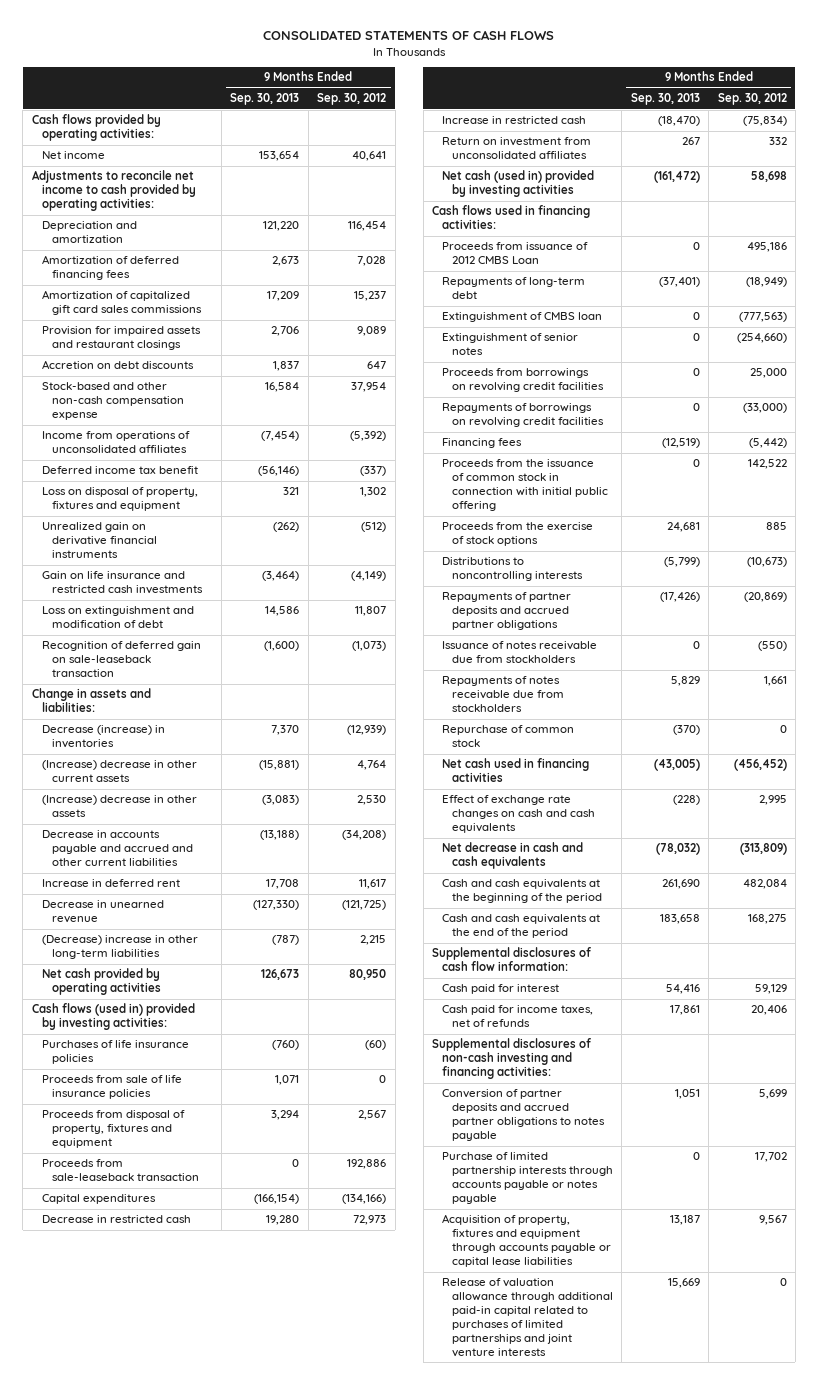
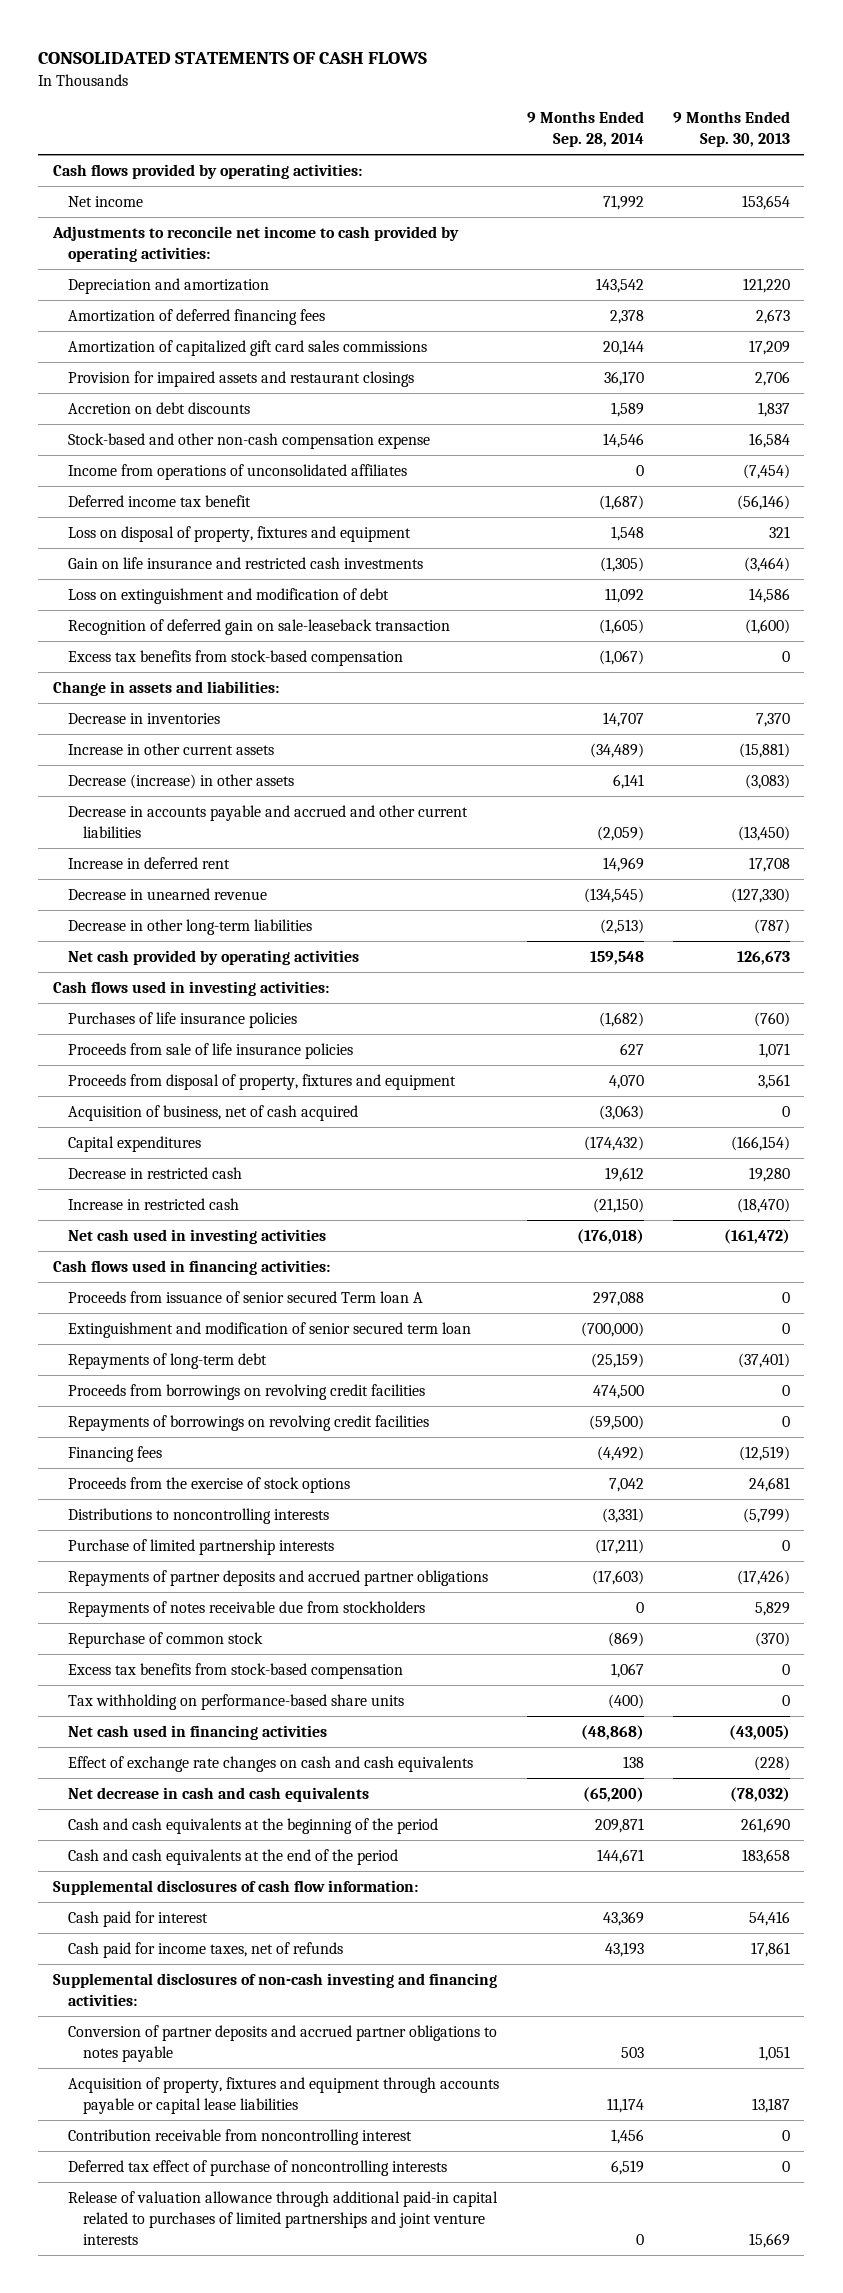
[317,93,387,106] Sep. 30, 2012 -> none
none -> [527,111,645,147] 9 Months Ended Sep. 28, 2014
[41,522,157,559] Unrealized gain on derivative financial instruments -> none
none -> [67,650,403,667] Excess tax benefits from stock-based compensation
[41,725,165,749] Decrease (increase) in inventories -> [67,713,220,725] Decrease in inventories
[41,760,197,783] (Increase) decrease in other current assets -> [67,743,274,756] Increase in other current assets
[41,795,197,818] (Increase) decrease in other assets -> [67,774,294,790] Decrease (increase) in other assets
[260,830,300,841] (13,188) -> [738,826,791,842] (13,450)
[41,935,198,960] (Decrease) increase in other long-term liabilities -> [67,919,312,936] Decrease in other long-term liabilities
[31,1003,195,1031] Cash flows (used in) provided by investing activities: -> [52,981,329,997] Cash flows used in investing activities:
[41,1159,199,1182] Proceeds from sale-leaseback transaction -> none
[271,1110,300,1121] 3,294 -> [758,1074,791,1090] 3,561
none -> [67,1105,358,1122] Acquisition of business, net of cash acquired
[442,137,592,160] Return on investment from unconsolidated affiliates -> none
[442,170,595,198] Net cash (used in) provided by investing activities -> [67,1229,326,1245] Net cash used in investing activities
[442,242,589,265] Proceeds from issuance of 2012 CMBS Loan -> none
none -> [67,1291,423,1304] Proceeds from issuance of senior secured Term loan A
none -> [67,1322,471,1339] Extinguishment and modification of senior secured term loan
[442,312,603,323] Extinguishment of CMBS loan -> none
[442,333,579,356] Extinguishment of senior notes -> none
[442,459,609,512] Proceeds from the issuance of common stock in connection with initial public offering -> none
none -> [67,1539,334,1556] Purchase of limited partnership interests
[442,641,598,664] Issuance of notes receivable due from stockholders -> none
none -> [67,1663,403,1680] Excess tax benefits from stock-based compensation
none -> [67,1694,404,1711] Tax withholding on performance-based share units
[442,1152,614,1205] Purchase of limited partnership interests through accounts payable or notes payable -> none
none -> [67,2129,412,2146] Contribution receivable from noncontrolling interest
none -> [67,2160,447,2177] Deferred tax effect of purchase of noncontrolling interests

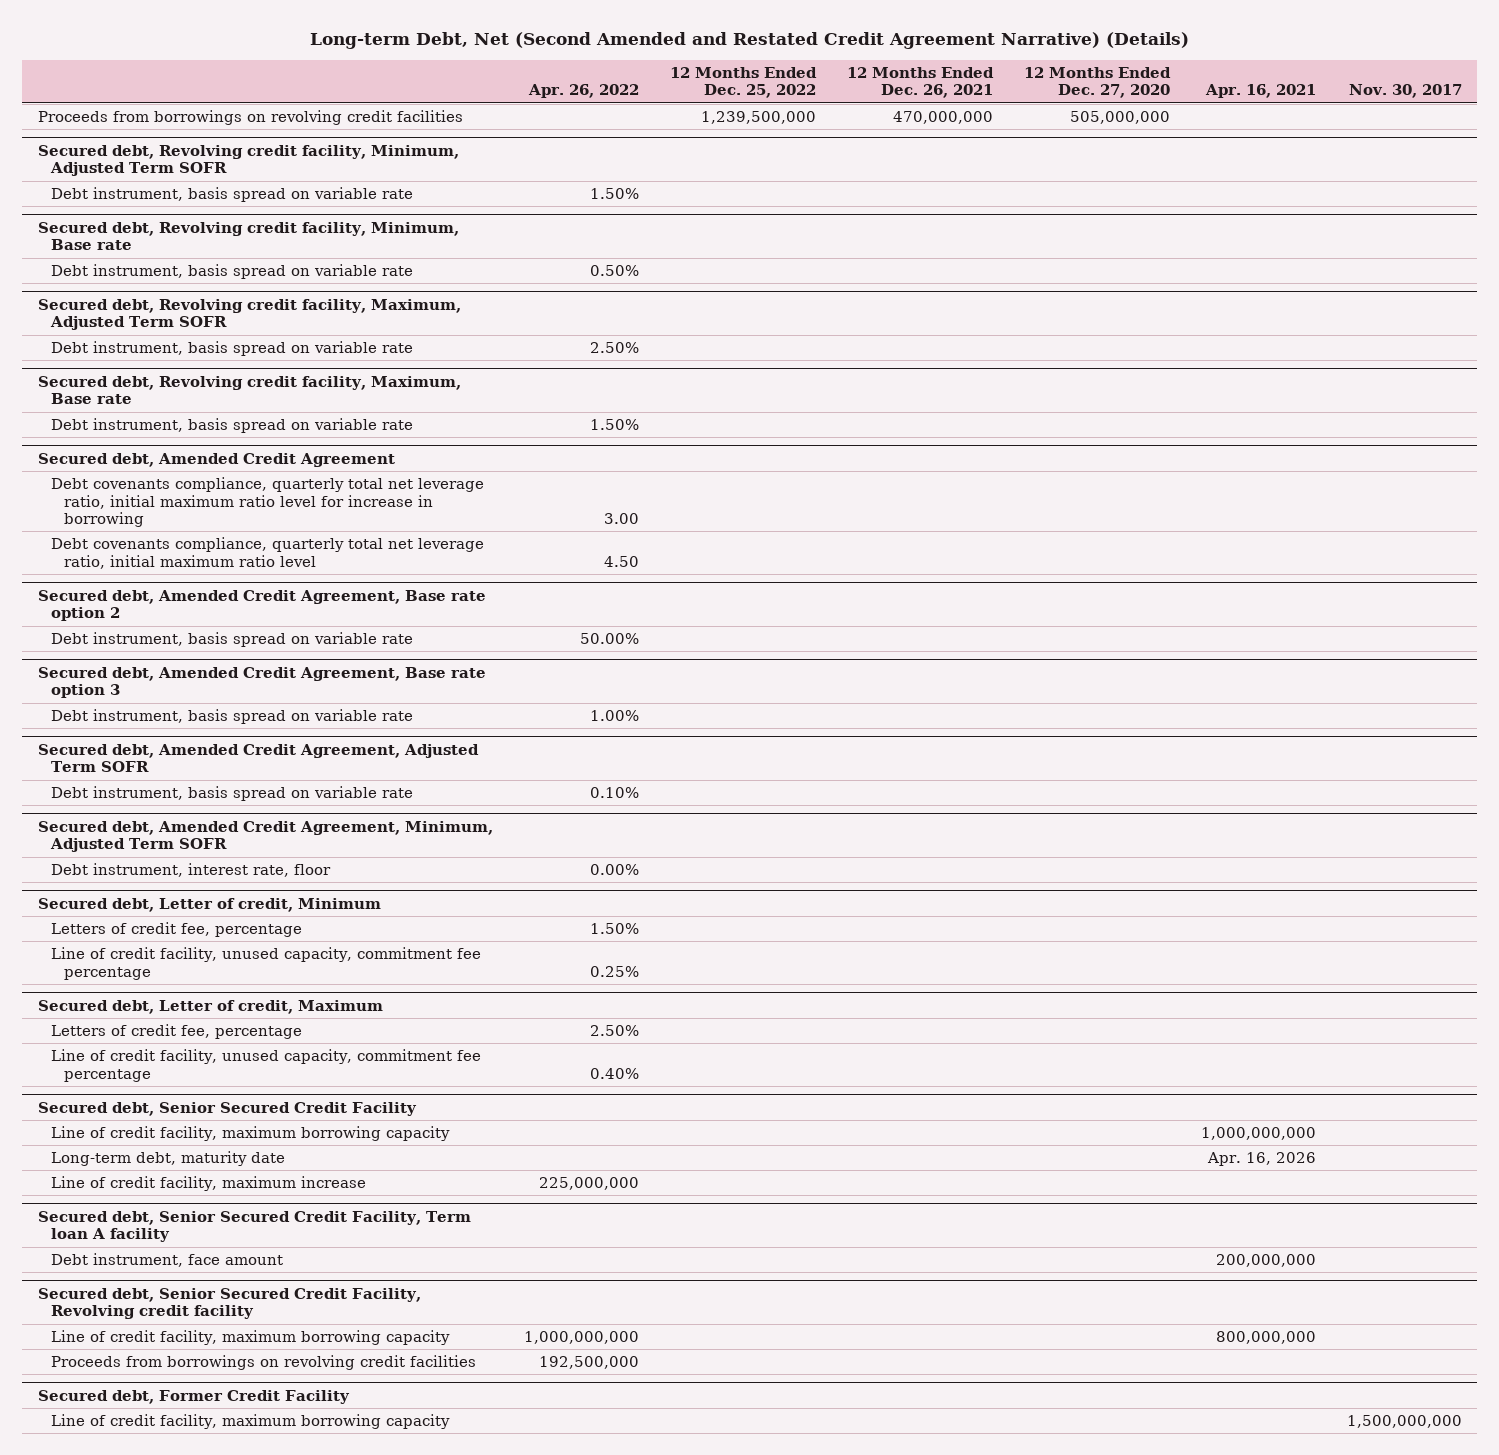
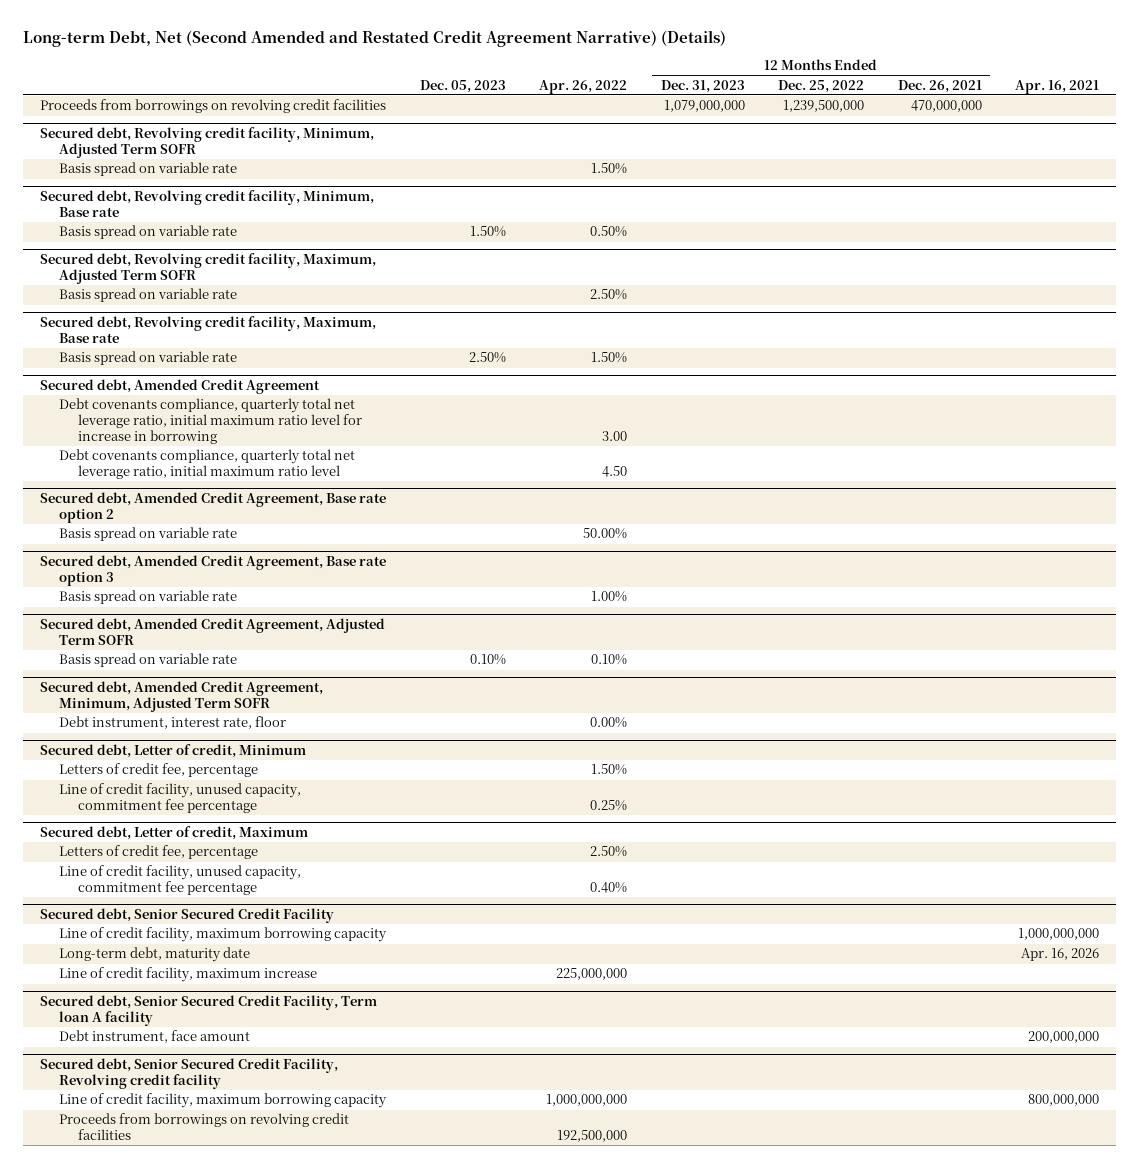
[1023,66,1171,99] 12 Months Ended Dec. 27, 2020 -> none
[1348,84,1462,99] Nov. 30, 2017 -> none
none -> [419,79,506,93] Dec. 05, 2023
none -> [660,79,745,93] Dec. 31, 2023
[50,187,413,203] Debt instrument, basis spread on variable rate -> [59,162,238,177] Basis spread on variable rate
[50,264,413,280] Debt instrument, basis spread on variable rate -> [59,225,238,240] Basis spread on variable rate
[50,341,413,357] Debt instrument, basis spread on variable rate -> [59,288,238,303] Basis spread on variable rate
[50,418,413,434] Debt instrument, basis spread on variable rate -> [59,351,238,366] Basis spread on variable rate
[50,632,413,648] Debt instrument, basis spread on variable rate -> [59,527,238,542] Basis spread on variable rate
[50,709,413,725] Debt instrument, basis spread on variable rate -> [59,590,238,605] Basis spread on variable rate
[50,786,413,802] Debt instrument, basis spread on variable rate -> [59,653,238,668] Basis spread on variable rate
[37,1389,350,1404] Secured debt, Former Credit Facility -> none
[50,1414,450,1430] Line of credit facility, maximum borrowing capacity -> none

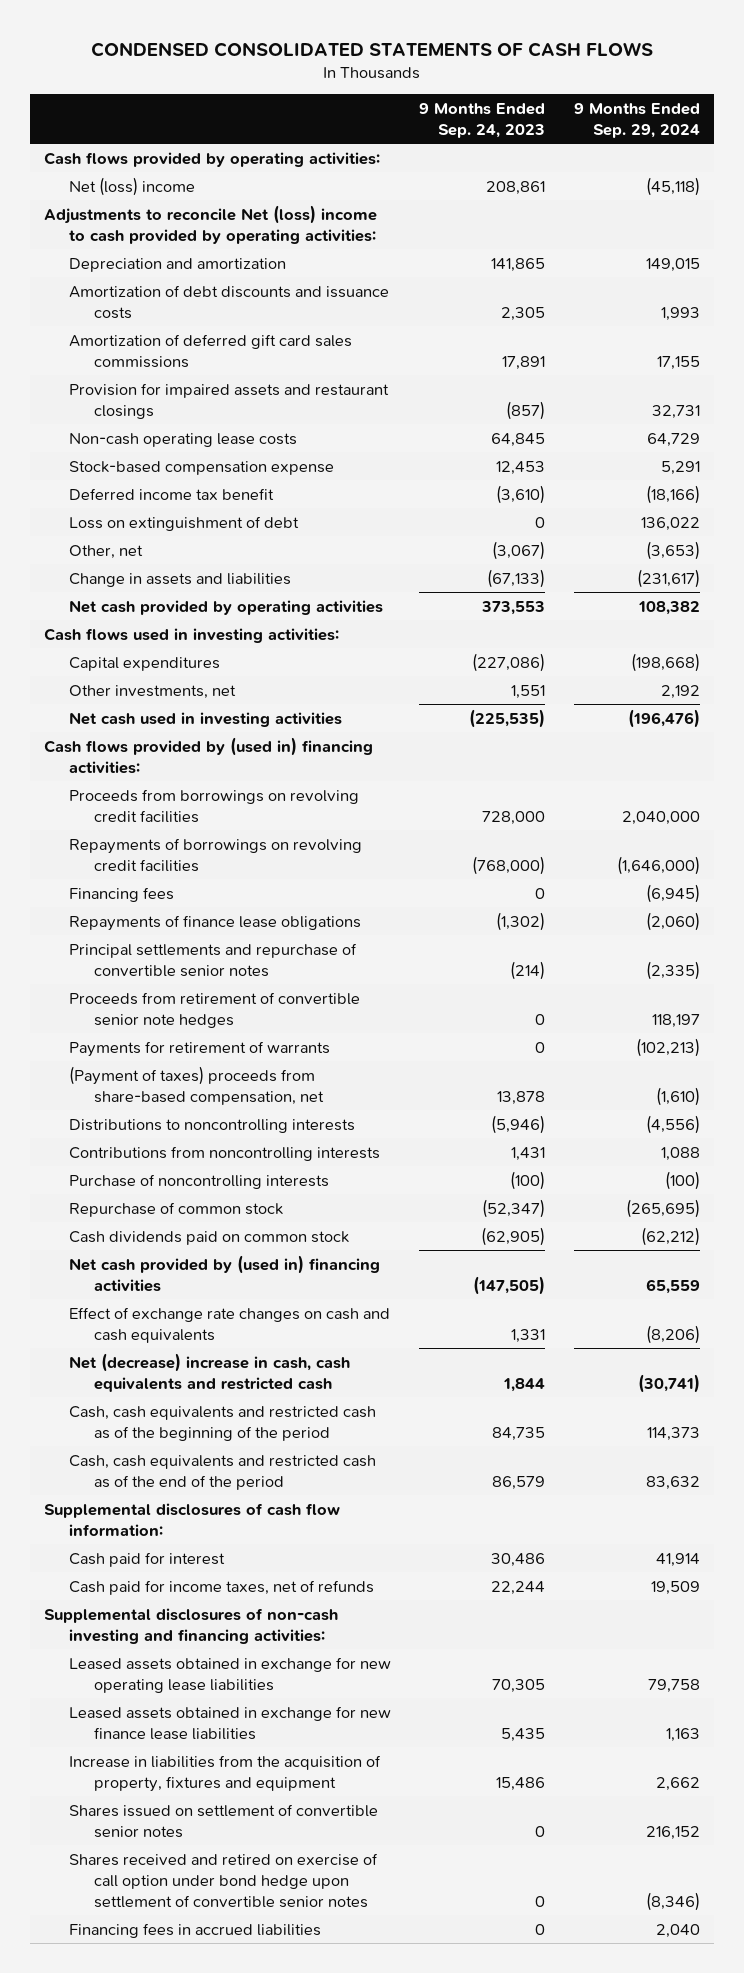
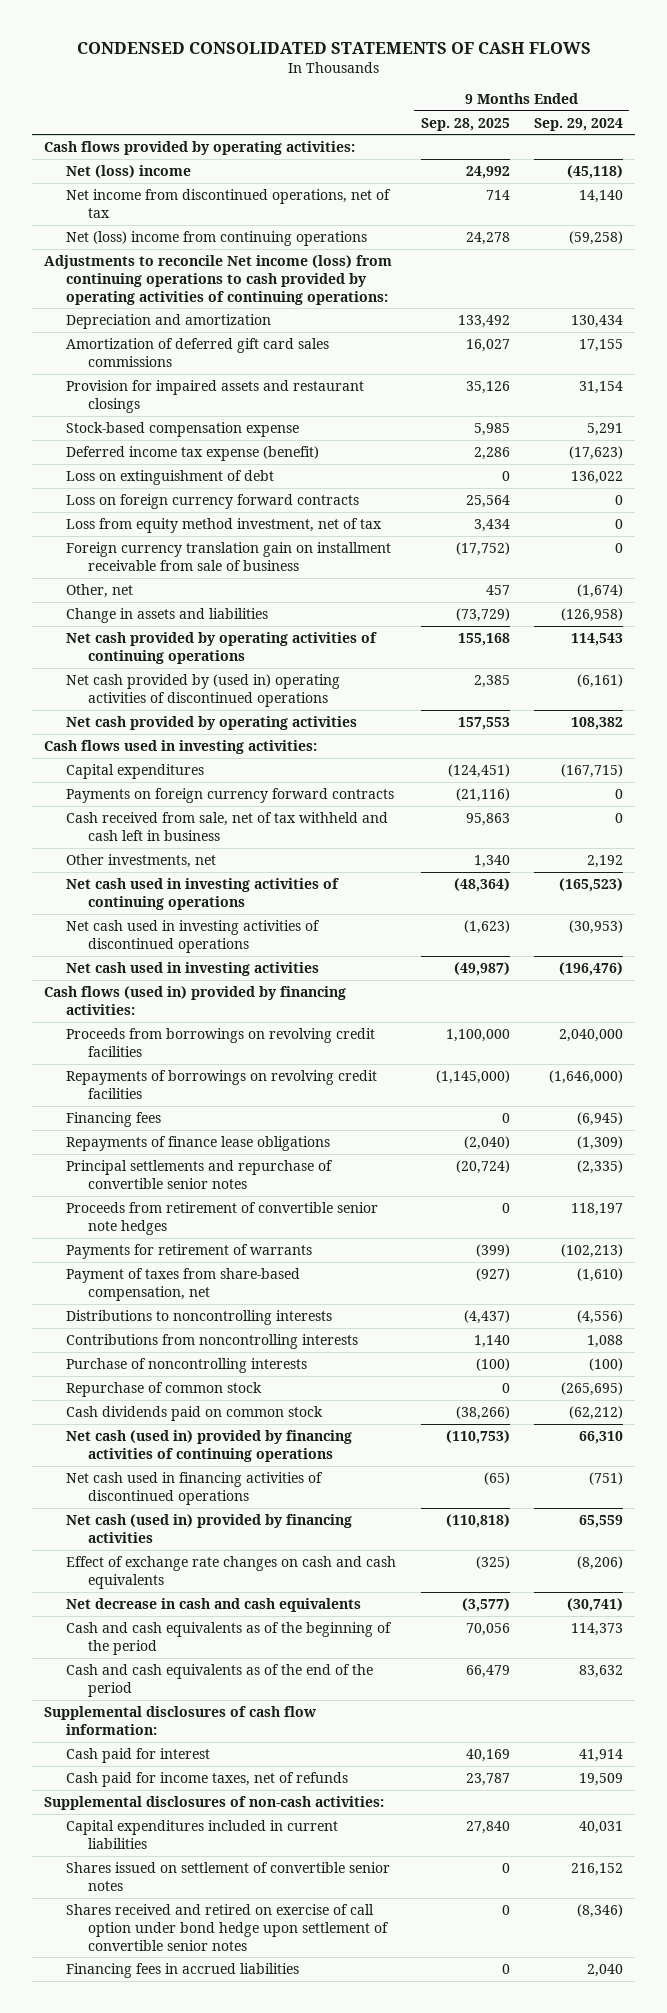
[419,102,546,138] 9 Months Ended Sep. 24, 2023 -> none
none -> [420,117,510,131] Sep. 28, 2025
[69,284,390,319] Amortization of debt discounts and issuance costs -> none
none -> [66,188,392,218] Net income from discontinued operations, net of tax
none -> [66,230,368,246] Net (loss) income from continuing operations
[44,204,378,244] Adjustments to reconcile Net (loss) income to cash provided by operating activities: -> [44,254,393,305] Adjustments to reconcile Net income (loss) from continuing operations to cash provided by operating activities of continuing operations:
[645,257,700,272] 149,015 -> [570,314,623,328] 130,434
[69,432,298,447] Non-cash operating lease costs -> none
[651,404,700,419] 32,731 -> [578,380,623,394] 31,154
[69,487,275,500] Deferred income tax benefit -> [66,445,320,461] Deferred income tax expense (benefit)
[645,484,700,504] (18,166) -> [568,445,623,460] (17,623)
none -> [66,493,360,509] Loss on foreign currency forward contracts
none -> [66,517,383,533] Loss from equity method investment, net of tax
none -> [66,541,392,571] Foreign currency translation gain on installment receivable from sale of business
[645,540,700,560] (3,653) -> [576,583,623,598] (1,674)
[636,568,700,588] (231,617) -> [560,607,623,622] (126,958)
none -> [66,631,378,664] Net cash provided by operating activities of continuing operations
none -> [66,673,341,707] Net cash provided by (used in) operating activities of discontinued operations
[630,652,700,672] (198,668) -> [560,763,623,778] (167,715)
none -> [66,787,395,803] Payments on foreign currency forward contracts
none -> [66,811,389,841] Cash received from sale, net of tax withheld and cash left in business
none -> [66,877,340,910] Net cash used in investing activities of continuing operations
none -> [66,919,321,953] Net cash used in investing activities of discontinued operations
[44,736,374,774] Cash flows provided by (used in) financing activities: -> [44,985,347,1015] Cash flows (used in) provided by financing activities:
[645,911,700,931] (2,060) -> [576,1135,623,1150] (1,309)
[69,1065,324,1105] (Payment of taxes) proceeds from share-based compensation, net -> [66,1267,301,1301] Payment of taxes from share-based compensation, net
none -> [66,1429,353,1462] Net cash (used in) provided by financing activities of continuing operations
none -> [66,1471,324,1505] Net cash used in financing activities of discontinued operations
[69,1254,381,1292] Net cash provided by (used in) financing activities -> [66,1513,353,1543] Net cash (used in) provided by financing activities
[69,1352,351,1392] Net (decrease) increase in cash, cash equivalents and restricted cash -> [66,1597,362,1612] Net decrease in cash and cash equivalents
[69,1405,377,1441] Cash, cash equivalents and restricted cash as of the beginning of the period -> [66,1621,393,1655] Cash and cash equivalents as of the beginning of the period
[69,1454,377,1490] Cash, cash equivalents and restricted cash as of the end of the period -> [66,1663,374,1697] Cash and cash equivalents as of the end of the period
[69,1656,392,1693] Leased assets obtained in exchange for new operating lease liabilities -> none
[69,1705,392,1740] Leased assets obtained in exchange for new finance lease liabilities -> none
[69,1754,382,1792] Increase in liabilities from the acquisition of property, fixtures and equipment -> none
[44,1607,339,1644] Supplemental disclosures of non-cash investing and financing activities: -> [44,1795,385,1810] Supplemental disclosures of non-cash activities:
none -> [66,1819,339,1849] Capital expenditures included in current liabilities

